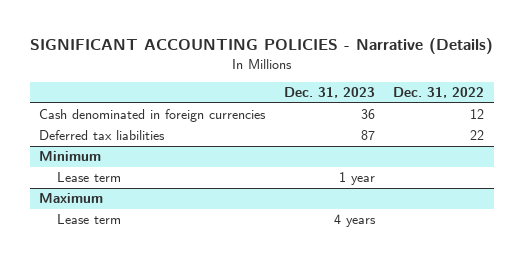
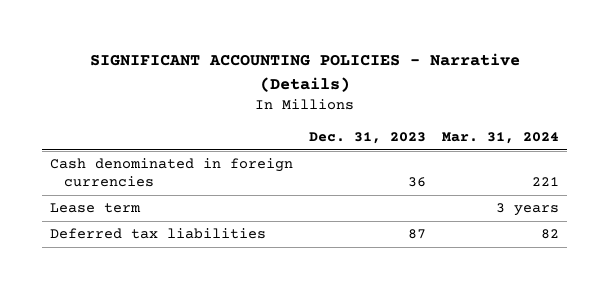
[393,86,485,98] Dec. 31, 2022 -> none
none -> [442,132,560,145] Mar. 31, 2024
none -> [50,203,142,214] Lease term
[39,151,102,162] Minimum -> none
[56,172,121,183] Lease term -> none
[39,193,104,204] Maximum -> none
[56,214,121,225] Lease term -> none

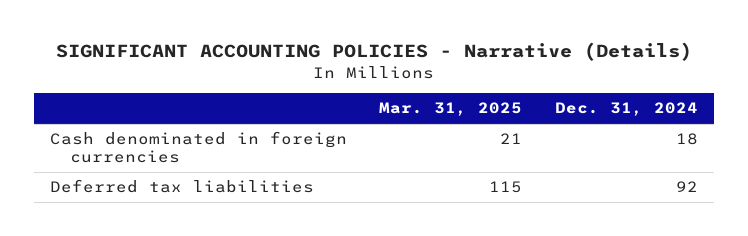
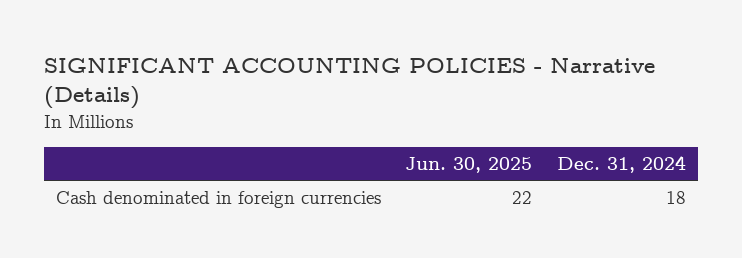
[379,102,523,117] Mar. 31, 2025 -> none
none -> [405,157,533,174] Jun. 30, 2025
[50,179,315,194] Deferred tax liabilities -> none

